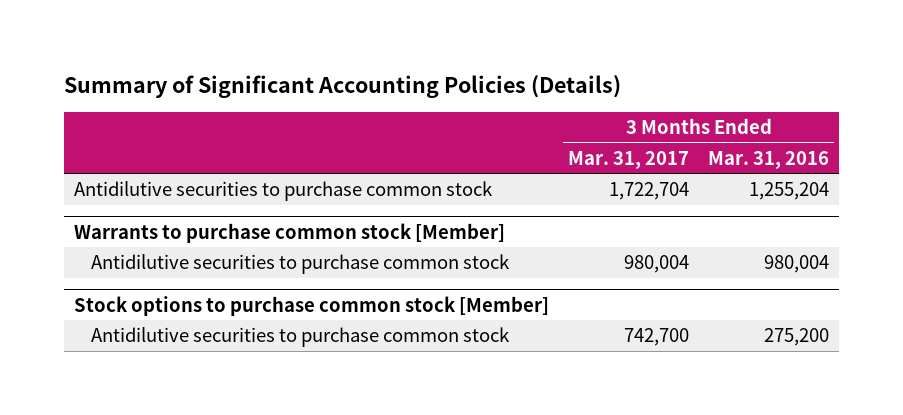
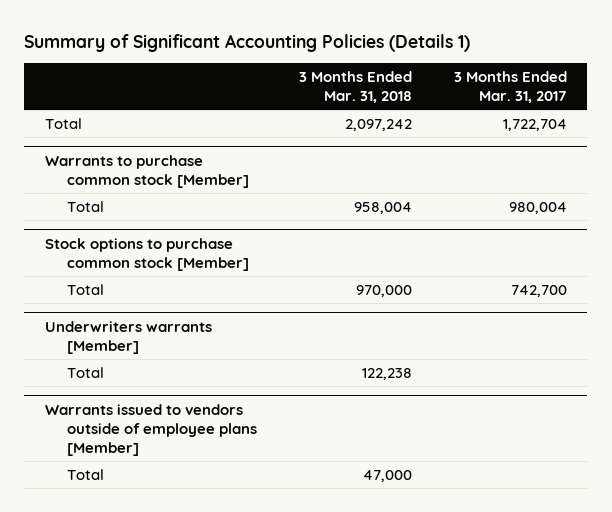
[64,75,622,99] Summary of Significant Accounting Policies (Details) -> [24,33,471,52] Summary of Significant Accounting Policies (Details 1)
[708,150,830,169] Mar. 31, 2016 -> none
none -> [298,70,412,103] 3 Months Ended Mar. 31, 2018
[73,181,493,202] Antidilutive securities to purchase common stock -> [45,117,83,129] Total
[91,254,511,275] Antidilutive securities to purchase common stock -> [66,200,104,212] Total
[91,327,511,348] Antidilutive securities to purchase common stock -> [66,283,104,295] Total
none -> [45,320,213,354] Underwriters warrants [Member]
none -> [66,366,104,378] Total
none -> [45,403,257,456] Warrants issued to vendors outside of employee plans [Member]
none -> [66,468,104,480] Total

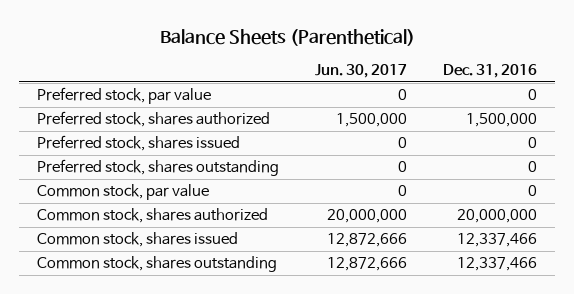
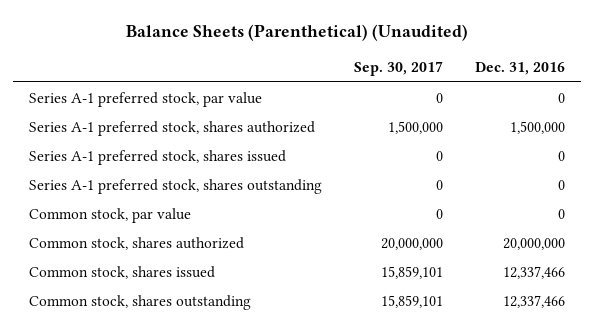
[160,28,416,46] Balance Sheets (Parenthetical) -> [126,24,469,42] Balance Sheets (Parenthetical) (Unaudited)
[315,64,408,79] Jun. 30, 2017 -> none
none -> [354,61,444,77] Sep. 30, 2017
[37,87,212,105] Preferred stock, par value -> [29,91,263,107] Series A-1 preferred stock, par value
[37,111,271,128] Preferred stock, shares authorized -> [29,120,316,136] Series A-1 preferred stock, shares authorized
[37,135,241,152] Preferred stock, shares issued -> [29,149,287,165] Series A-1 preferred stock, shares issued
[37,159,280,177] Preferred stock, shares outstanding -> [29,178,323,194] Series A-1 preferred stock, shares outstanding

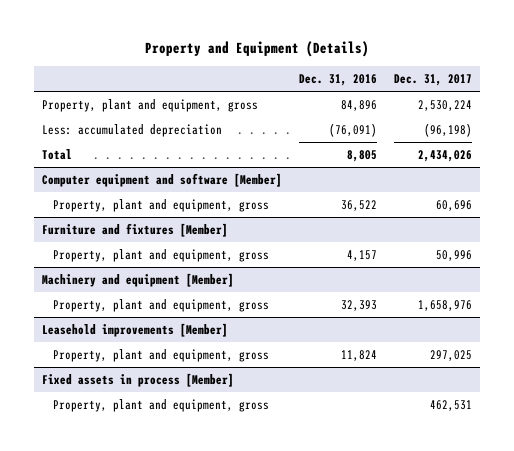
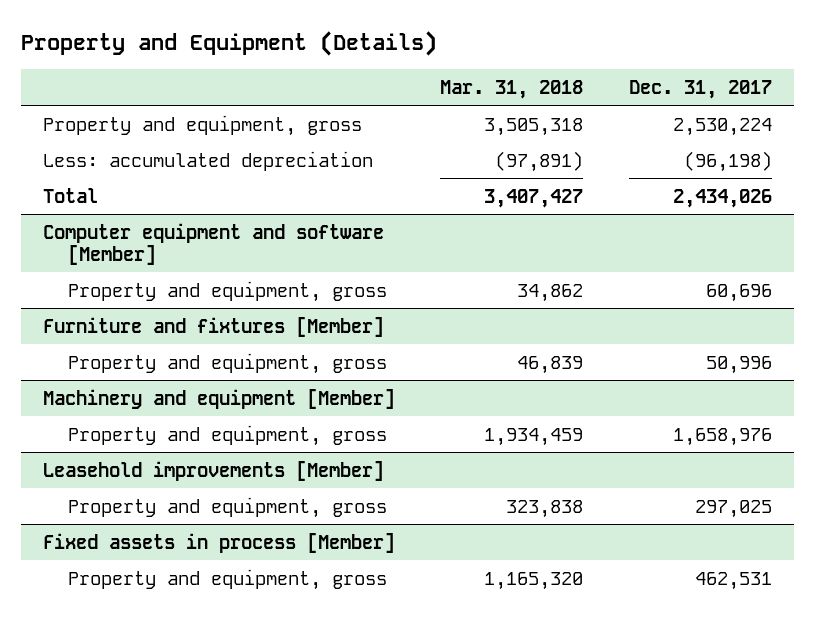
[298,74,377,87] Dec. 31, 2016 -> none
none -> [440,79,584,99] Mar. 31, 2018
[42,99,259,113] Property, plant and equipment, gross -> [43,114,363,136] Property and equipment, gross
[52,199,269,213] Property, plant and equipment, gross -> [68,280,388,302] Property and equipment, gross
[52,249,269,263] Property, plant and equipment, gross -> [68,352,388,374] Property and equipment, gross
[52,299,269,313] Property, plant and equipment, gross -> [68,424,388,446] Property and equipment, gross
[52,349,269,363] Property, plant and equipment, gross -> [68,496,388,518] Property and equipment, gross
[52,399,269,413] Property, plant and equipment, gross -> [68,568,388,590] Property and equipment, gross

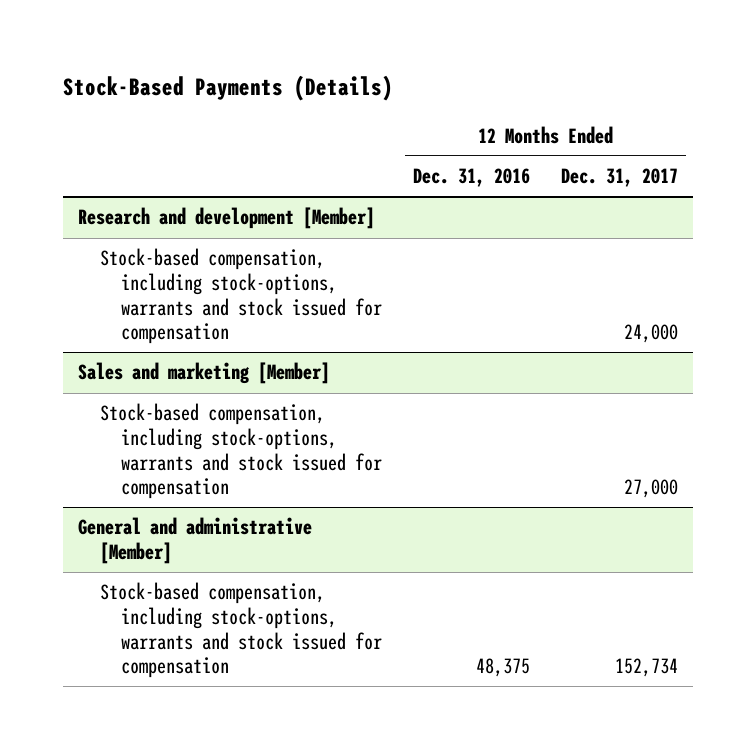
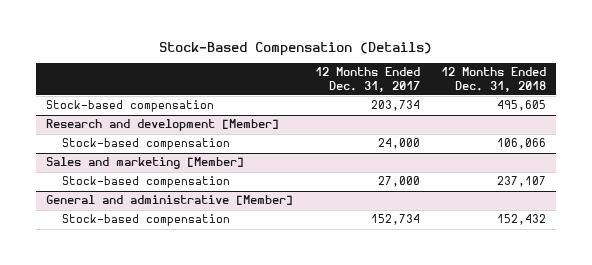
[62,74,393,101] Stock-Based Payments (Details) -> [159,42,433,57] Stock-Based Compensation (Details)
[413,168,531,188] Dec. 31, 2016 -> none
none -> [440,67,546,92] 12 Months Ended Dec. 31, 2018
none -> [46,100,215,113] Stock-based compensation
[99,248,383,345] Stock-based compensation, including stock-options, warrants and stock issued for compensation -> none
none -> [61,138,230,151] Stock-based compensation
[99,403,383,500] Stock-based compensation, including stock-options, warrants and stock issued for compensation -> none
none -> [61,176,230,189] Stock-based compensation
[99,582,383,679] Stock-based compensation, including stock-options, warrants and stock issued for compensation -> [61,214,230,227] Stock-based compensation

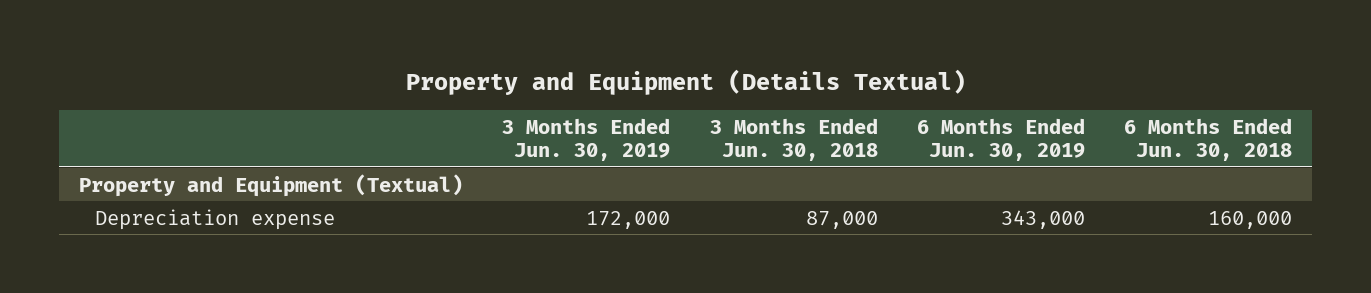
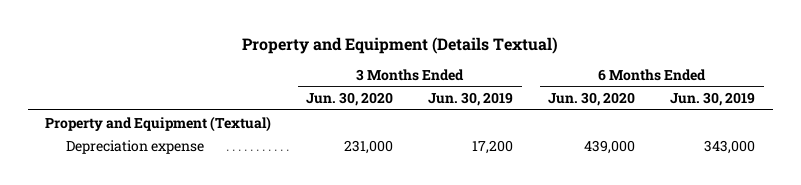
[709,117,878,161] 3 Months Ended Jun. 30, 2018 -> none
[1124,117,1293,161] 6 Months Ended Jun. 30, 2018 -> none
none -> [306,92,394,107] Jun. 30, 2020
none -> [548,92,636,107] Jun. 30, 2020
[586,210,671,229] 172,000 -> [472,139,514,154] 17,200

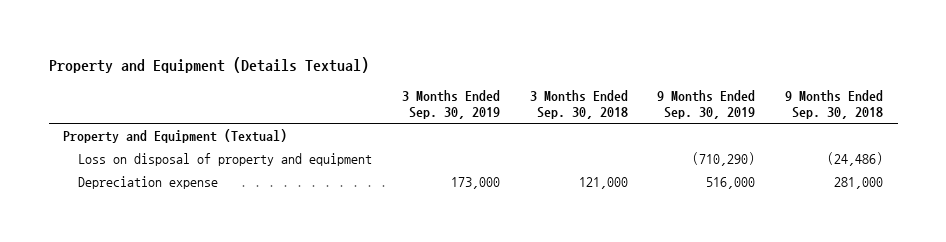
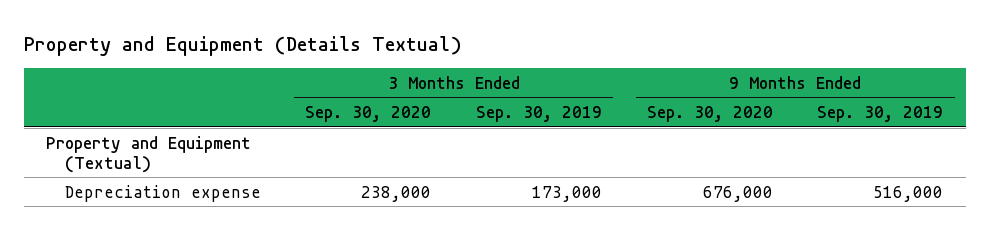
[529,89,628,120] 3 Months Ended Sep. 30, 2018 -> none
[784,89,883,120] 9 Months Ended Sep. 30, 2018 -> none
none -> [305,106,432,123] Sep. 30, 2020
none -> [646,106,773,123] Sep. 30, 2020
[78,152,373,166] Loss on disposal of property and equipment -> none

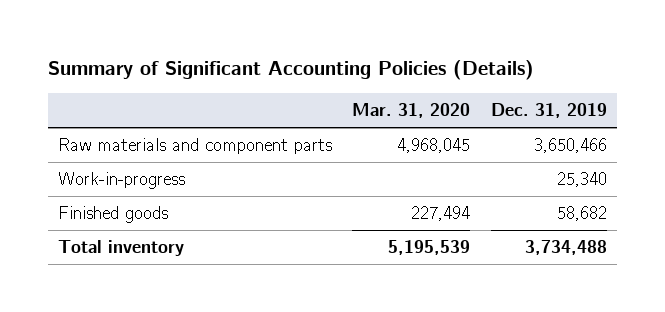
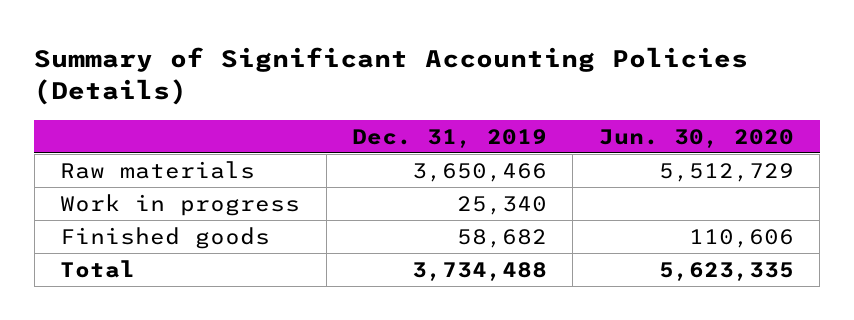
[352,102,471,118] Mar. 31, 2020 -> none
none -> [598,128,794,148] Jun. 30, 2020
[58,138,333,155] Raw materials and component parts -> [60,160,256,179] Raw materials
[58,172,186,190] Work-in-progress -> [60,193,301,216] Work in progress
[58,240,185,257] Total inventory -> [60,259,136,278] Total

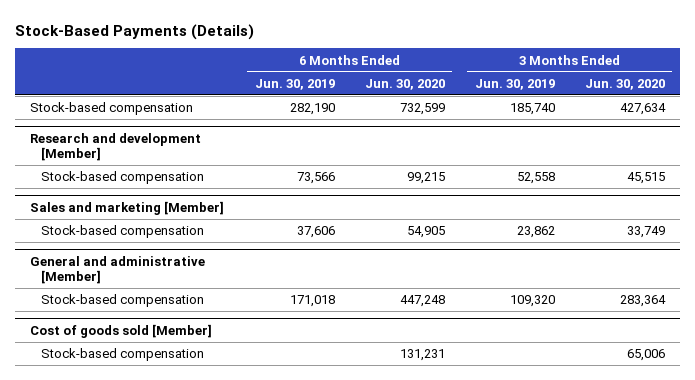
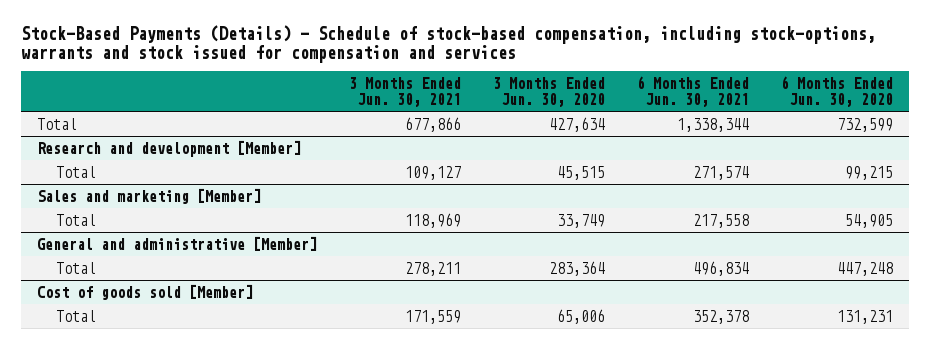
[15,23,255,40] Stock-Based Payments (Details) -> [21,25,877,64] Stock-Based Payments (Details) - Schedule of stock-based compensation, including stock-options, warrants and stock issued for compensation and services
[254,78,335,90] Jun. 30, 2019 -> none
[474,78,555,90] Jun. 30, 2019 -> none
none -> [348,77,461,107] 3 Months Ended Jun. 30, 2021
none -> [636,76,749,107] 6 Months Ended Jun. 30, 2021
[30,102,194,116] Stock-based compensation -> [37,117,78,130] Total
[41,171,205,185] Stock-based compensation -> [56,165,97,178] Total
[41,225,205,239] Stock-based compensation -> [56,213,97,226] Total
[41,294,205,308] Stock-based compensation -> [56,261,97,274] Total
[41,348,205,362] Stock-based compensation -> [56,309,97,322] Total

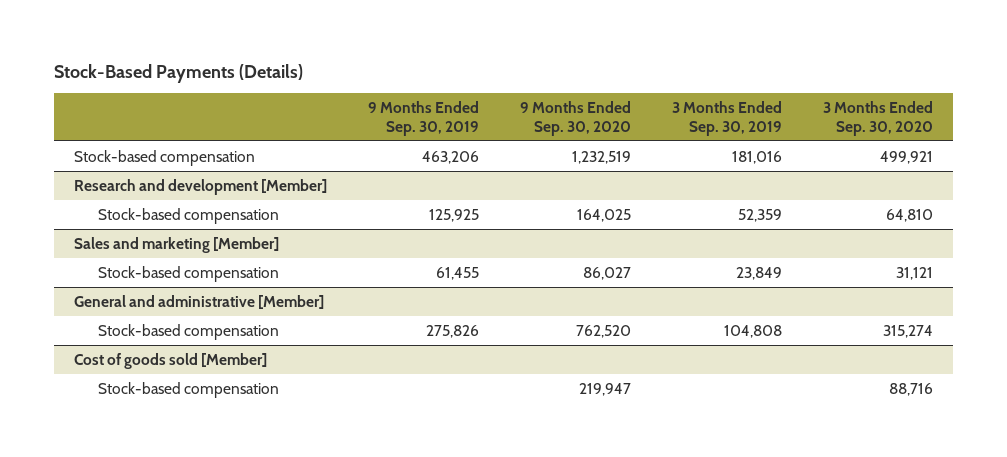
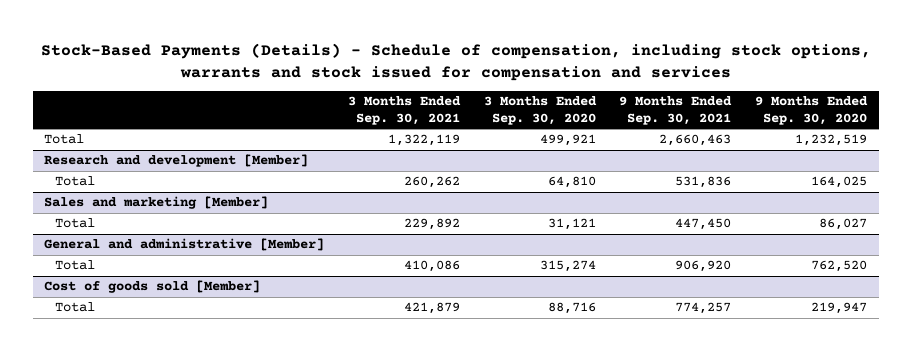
[53,63,303,83] Stock-Based Payments (Details) -> [40,42,871,81] Stock-Based Payments (Details) - Schedule of compensation, including stock options, warrants and stock issued for compensation and services
[367,101,479,136] 9 Months Ended Sep. 30, 2019 -> none
[671,101,782,136] 3 Months Ended Sep. 30, 2019 -> none
none -> [348,96,462,126] 3 Months Ended Sep. 30, 2021
none -> [619,96,733,126] 9 Months Ended Sep. 30, 2021
[74,149,256,166] Stock-based compensation -> [44,134,85,145] Total
[97,207,279,224] Stock-based compensation -> [55,176,96,187] Total
[97,265,279,282] Stock-based compensation -> [55,218,96,229] Total
[97,323,279,340] Stock-based compensation -> [55,260,96,271] Total
[97,381,279,398] Stock-based compensation -> [55,302,96,313] Total

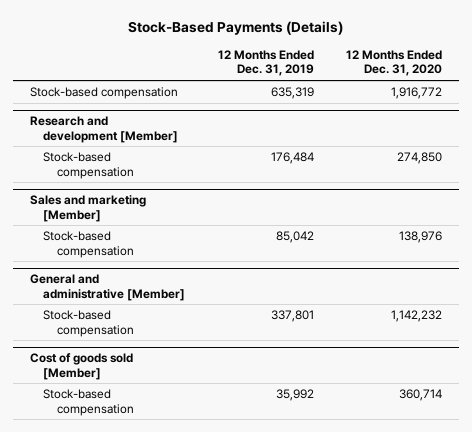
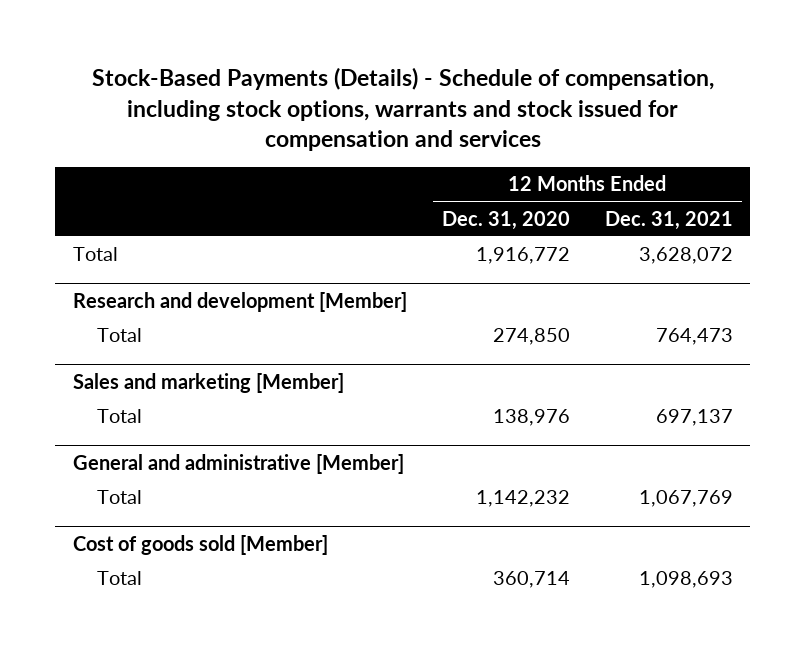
[127,20,343,35] Stock-Based Payments (Details) -> [91,67,714,152] Stock-Based Payments (Details) - Schedule of compensation, including stock options, warrants and stock issued for compensation and services
[217,50,314,77] 12 Months Ended Dec. 31, 2019 -> none
none -> [604,210,733,230] Dec. 31, 2021
[29,87,178,100] Stock-based compensation -> [72,247,118,262] Total
[43,152,134,179] Stock-based compensation -> [96,328,142,343] Total
[43,231,134,258] Stock-based compensation -> [96,409,142,424] Total
[43,310,134,337] Stock-based compensation -> [96,490,142,505] Total
[43,389,134,416] Stock-based compensation -> [96,571,142,586] Total

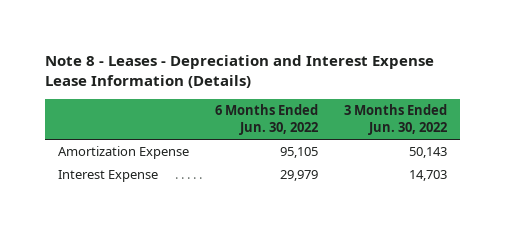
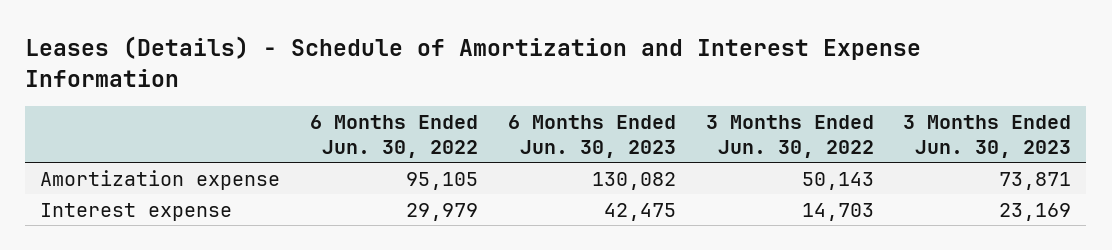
[45,54,435,88] Note 8 - Leases - Depreciation and Interest Expense Lease Information (Details) -> [25,35,922,87] Leases (Details) - Schedule of Amortization and Interest Expense Information
none -> [507,114,676,159] 6 Months Ended Jun. 30, 2023
none -> [903,114,1072,159] 3 Months Ended Jun. 30, 2023
[58,146,190,160] Amortization Expense -> [40,169,281,190] Amortization expense
[58,170,159,183] Interest Expense -> [40,202,233,221] Interest expense

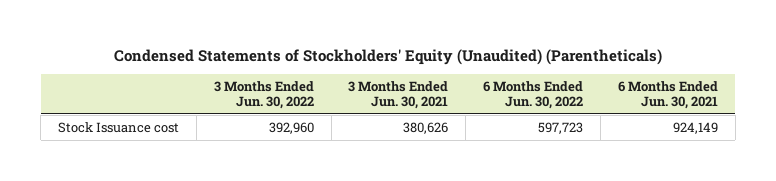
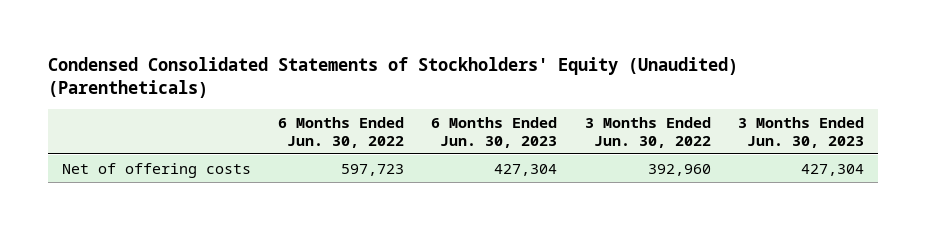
[113,48,662,65] Condensed Statements of Stockholders' Equity (Unaudited) (Parentheticals) -> [47,56,738,99] Condensed Consolidated Statements of Stockholders' Equity (Unaudited) (Parentheticals)
[348,80,449,110] 3 Months Ended Jun. 30, 2021 -> none
[617,80,718,110] 6 Months Ended Jun. 30, 2021 -> none
none -> [431,116,558,148] 6 Months Ended Jun. 30, 2023
none -> [738,116,865,148] 3 Months Ended Jun. 30, 2023
[58,122,180,134] Stock Issuance cost -> [61,162,251,178] Net of offering costs

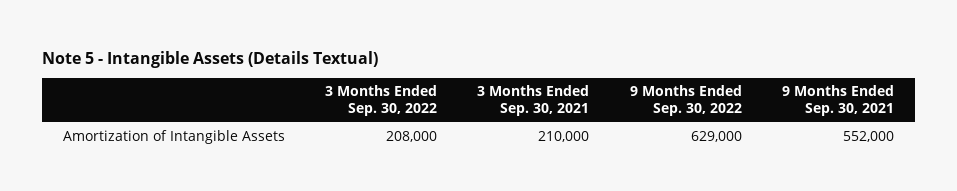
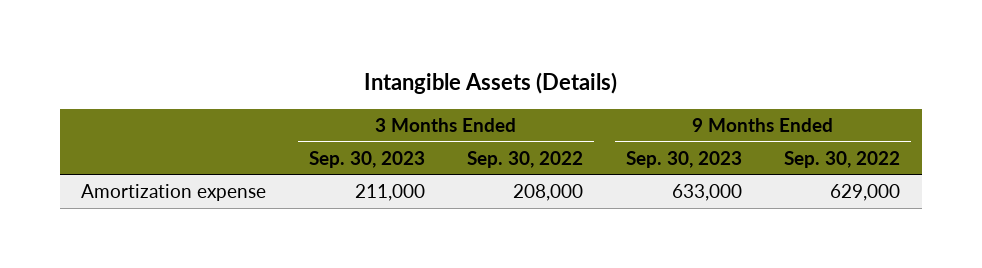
[42,51,379,69] Note 5 - Intangible Assets (Details Textual) -> [363,71,617,94] Intangible Assets (Details)
[477,85,590,117] 3 Months Ended Sep. 30, 2021 -> none
[782,85,895,117] 9 Months Ended Sep. 30, 2021 -> none
none -> [308,150,425,168] Sep. 30, 2023
none -> [625,150,742,168] Sep. 30, 2023
[62,130,285,145] Amortization of Intangible Assets -> [81,184,267,202] Amortization expense

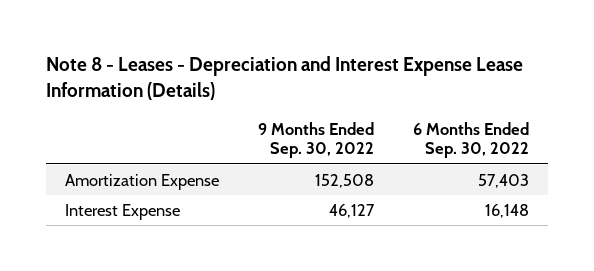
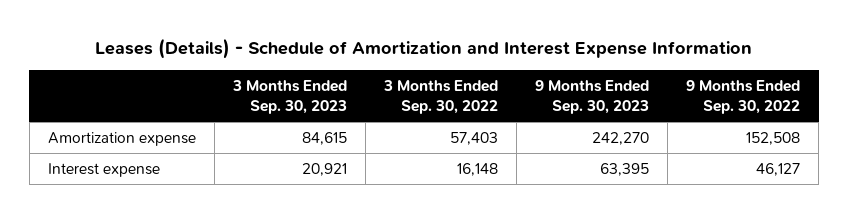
[45,56,523,100] Note 8 - Leases - Depreciation and Interest Expense Lease Information (Details) -> [94,37,752,59] Leases (Details) - Schedule of Amortization and Interest Expense Information
[412,121,529,159] 6 Months Ended Sep. 30, 2022 -> none
none -> [231,79,347,114] 3 Months Ended Sep. 30, 2023
none -> [382,79,498,114] 3 Months Ended Sep. 30, 2022
none -> [535,79,650,114] 9 Months Ended Sep. 30, 2023
[65,174,220,191] Amortization Expense -> [47,132,196,147] Amortization expense
[65,204,181,221] Interest Expense -> [47,163,160,178] Interest expense

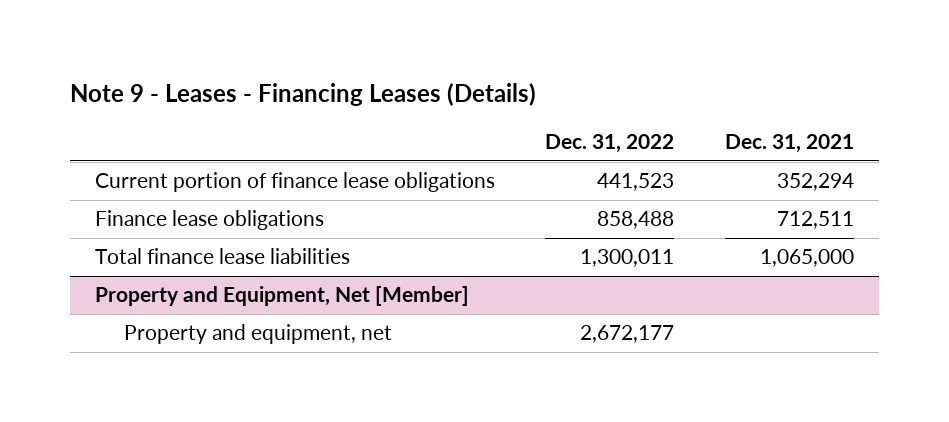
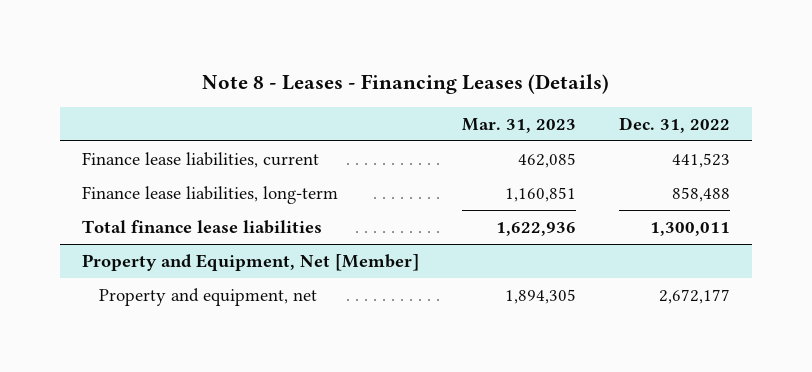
[69,82,536,106] Note 9 - Leases - Financing Leases (Details) -> [202,73,610,94] Note 8 - Leases - Financing Leases (Details)
[724,133,854,153] Dec. 31, 2021 -> none
none -> [462,118,577,134] Mar. 31, 2023
[94,172,495,193] Current portion of finance lease obligations -> [81,151,319,168] Finance lease liabilities, current
[94,210,324,231] Finance lease obligations -> [81,185,338,204] Finance lease liabilities, long-term

